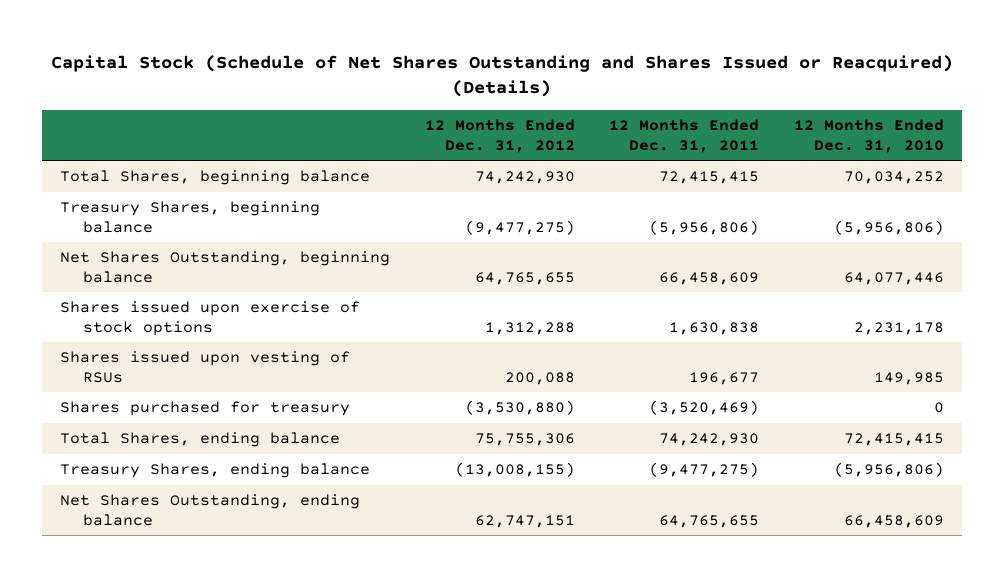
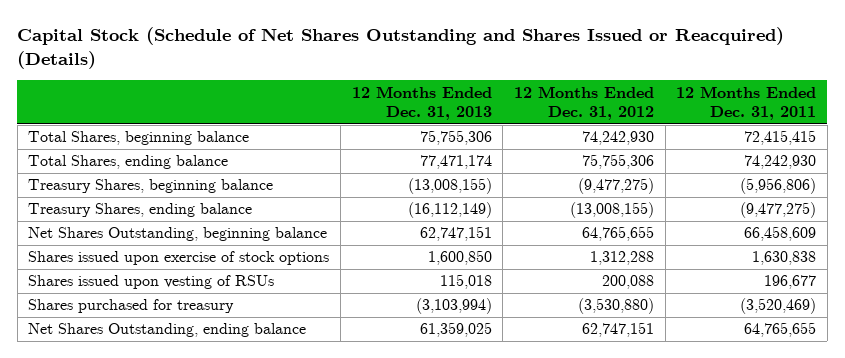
[794,119,945,153] 12 Months Ended Dec. 31, 2010 -> none
none -> [351,85,492,120] 12 Months Ended Dec. 31, 2013
[59,432,340,448] Total Shares, ending balance -> [28,155,229,170] Total Shares, ending balance
[59,463,370,479] Treasury Shares, ending balance -> [28,203,253,218] Treasury Shares, ending balance

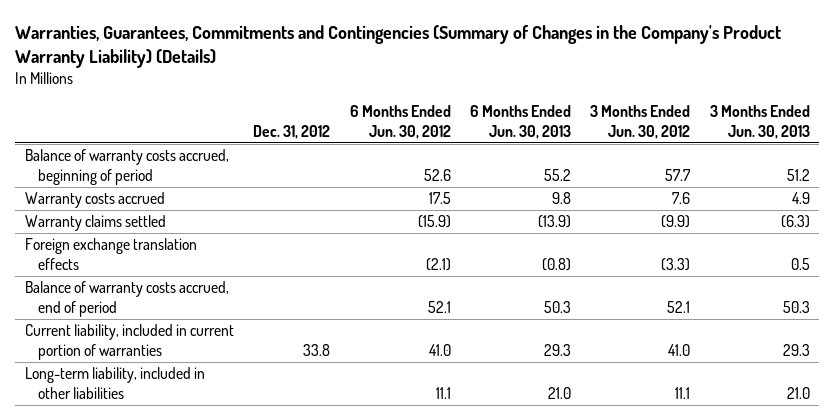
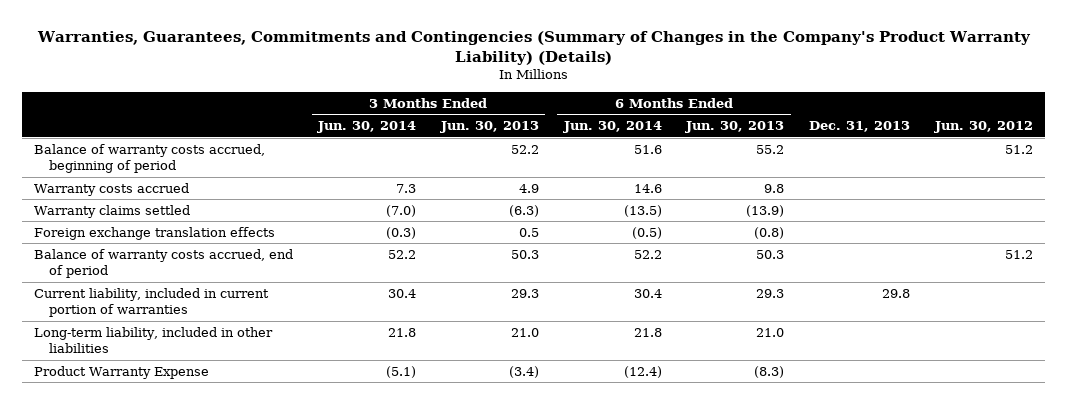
[253,124,331,139] Dec. 31, 2012 -> none
[349,105,451,139] 6 Months Ended Jun. 30, 2012 -> none
[590,105,691,139] 3 Months Ended Jun. 30, 2012 -> none
none -> [317,121,417,134] Jun. 30, 2014
none -> [562,121,662,134] Jun. 30, 2014
none -> [809,121,911,133] Dec. 31, 2013
none -> [934,121,1034,134] Jun. 30, 2012
[786,168,810,181] 51.2 -> [510,144,539,154] 52.2
none -> [34,365,210,379] Product Warranty Expense

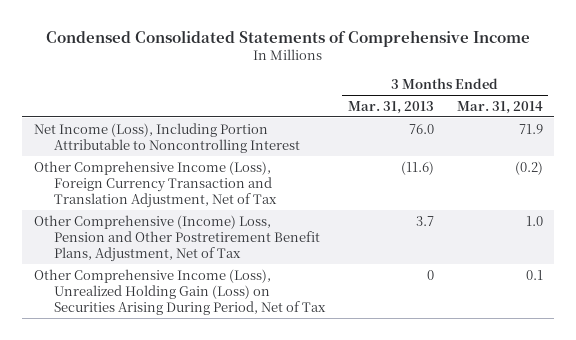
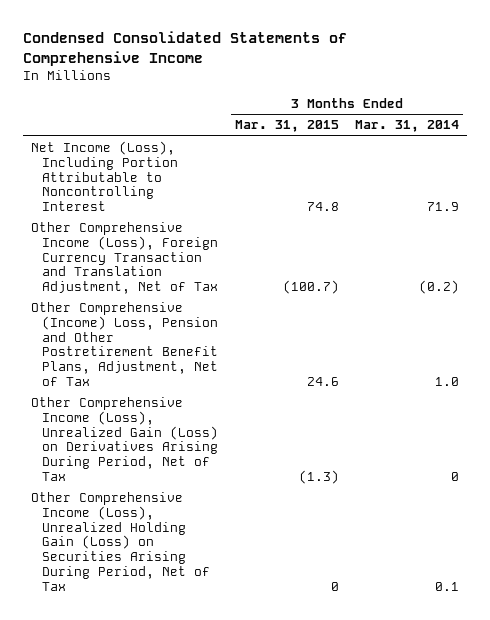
[348,100,435,114] Mar. 31, 2013 -> none
none -> [234,120,339,133] Mar. 31, 2015
none -> [31,397,219,481] Other Comprehensive Income (Loss), Unrealized Gain (Loss) on Derivatives Arising During Period, Net of Tax

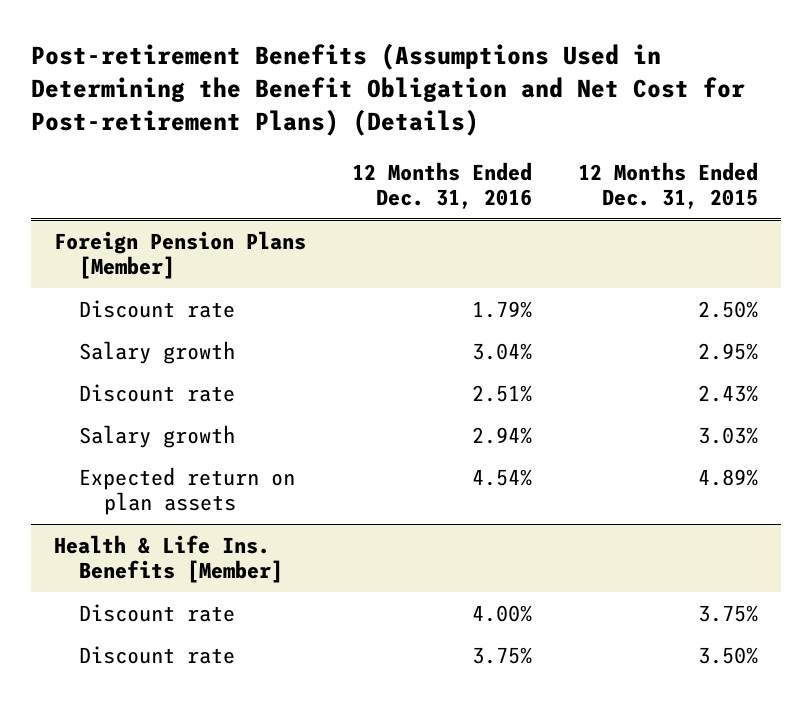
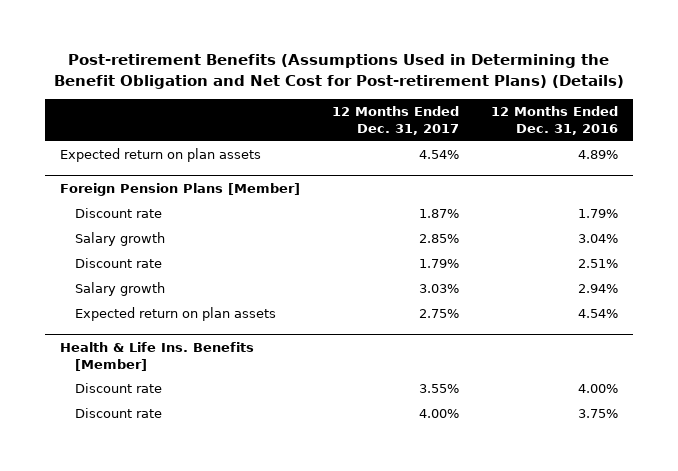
[577,161,758,210] 12 Months Ended Dec. 31, 2015 -> none
none -> [332,106,460,135] 12 Months Ended Dec. 31, 2017
none -> [60,148,262,163] Expected return on plan assets

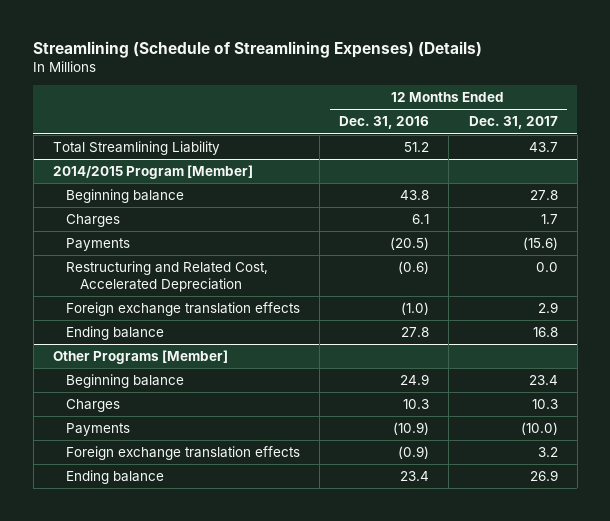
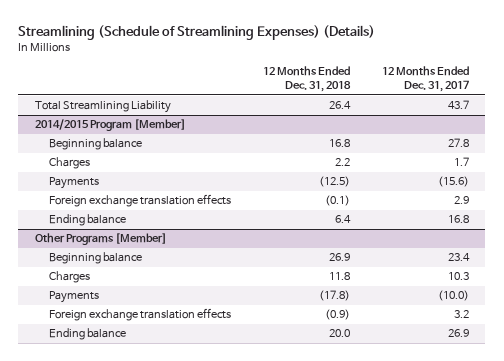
[339,116,430,130] Dec. 31, 2016 -> none
none -> [262,66,351,93] 12 Months Ended Dec. 31, 2018
[66,261,269,292] Restructuring and Related Cost, Accelerated Depreciation -> none

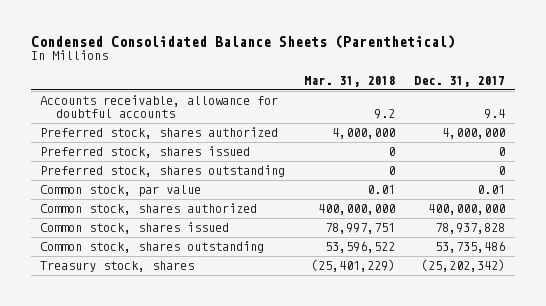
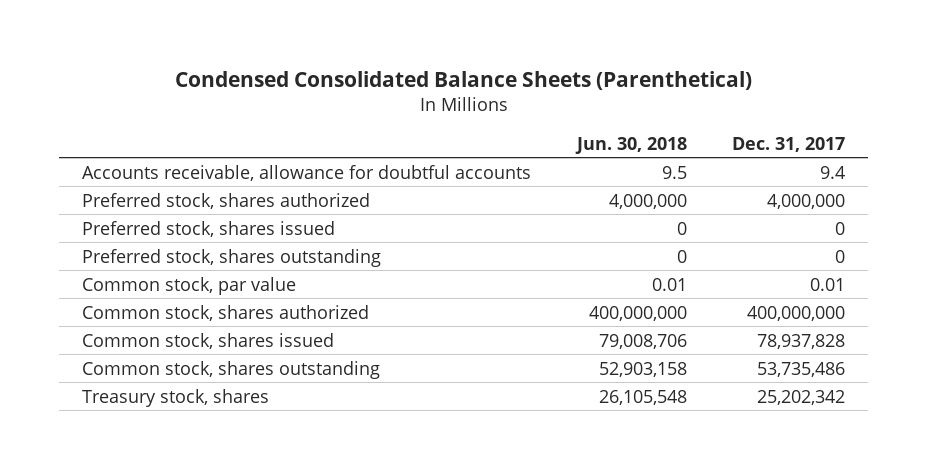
[304,75,396,87] Mar. 31, 2018 -> none
none -> [574,136,687,154] Jun. 30, 2018
[421,259,506,273] (25,202,342) -> [757,389,846,405] 25,202,342

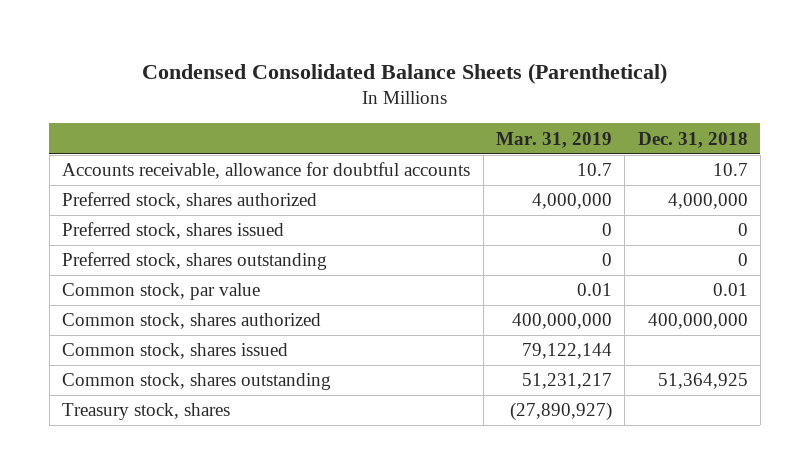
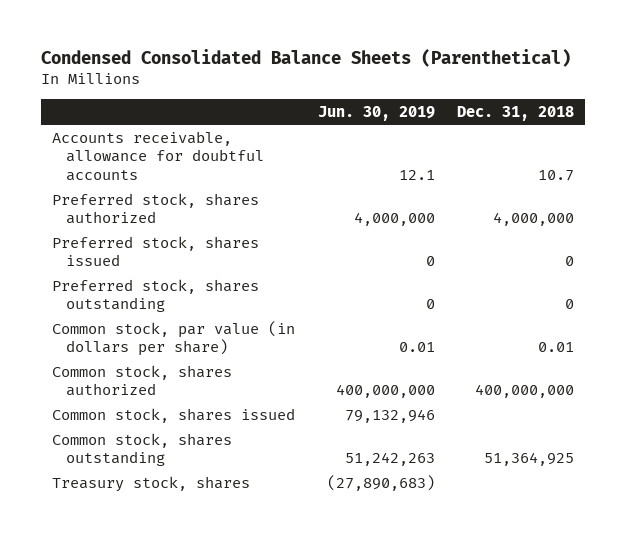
[495,131,612,148] Mar. 31, 2019 -> none
none -> [317,105,435,121] Jun. 30, 2019
[62,283,261,301] Common stock, par value -> [52,320,296,357] Common stock, par value (in dollars per share)

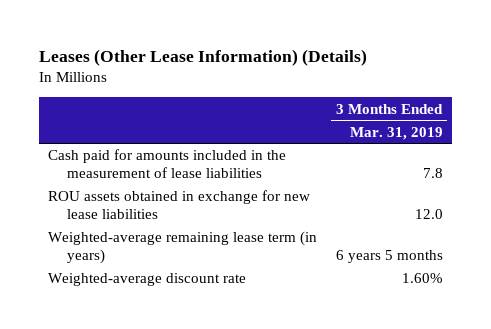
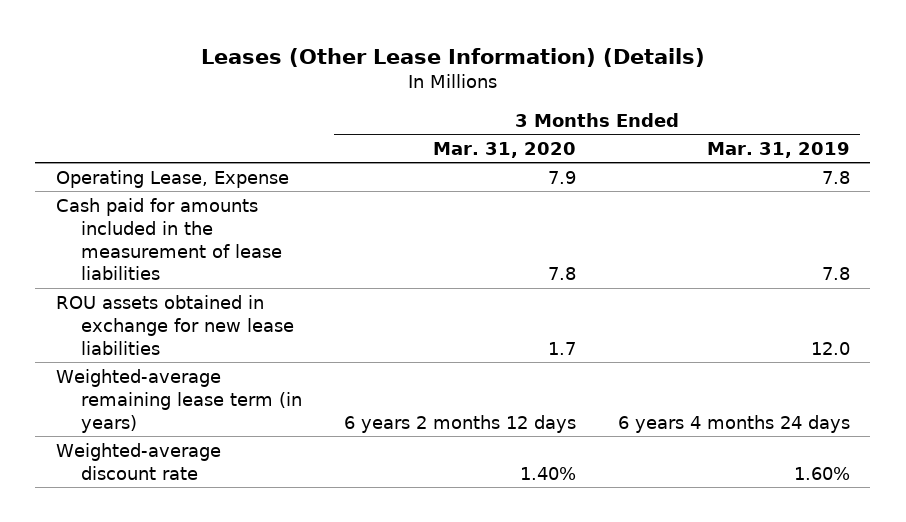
none -> [433,141,577,158] Mar. 31, 2020
none -> [56,169,290,188] Operating Lease, Expense
[335,250,443,264] 6 years 5 months -> [617,414,850,433] 6 years 4 months 24 days

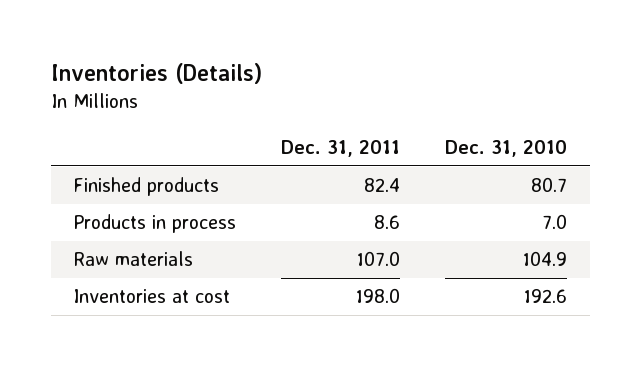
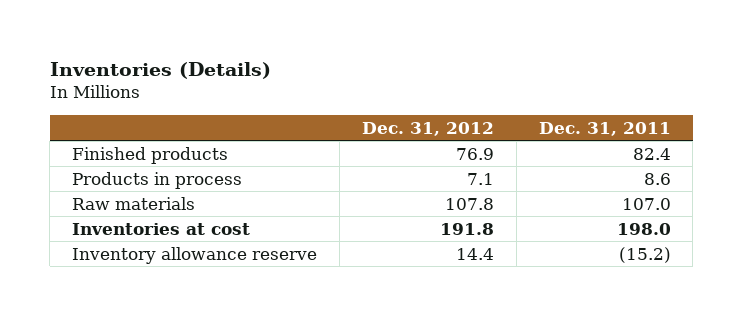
[445,139,568,157] Dec. 31, 2010 -> none
none -> [361,121,494,136] Dec. 31, 2012
none -> [72,246,318,264] Inventory allowance reserve

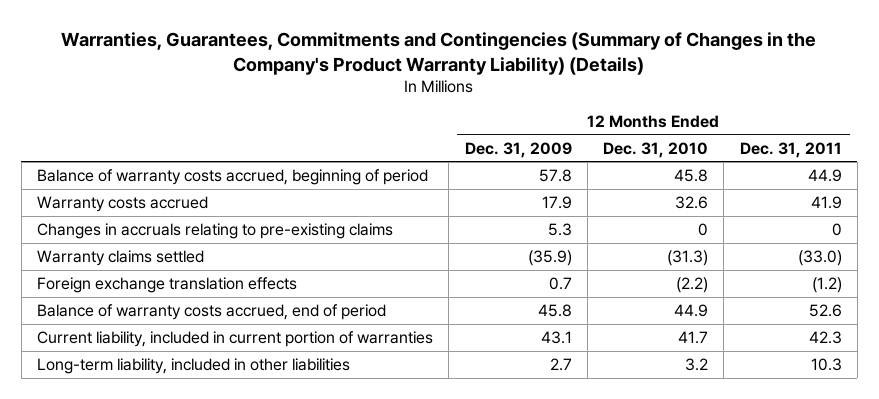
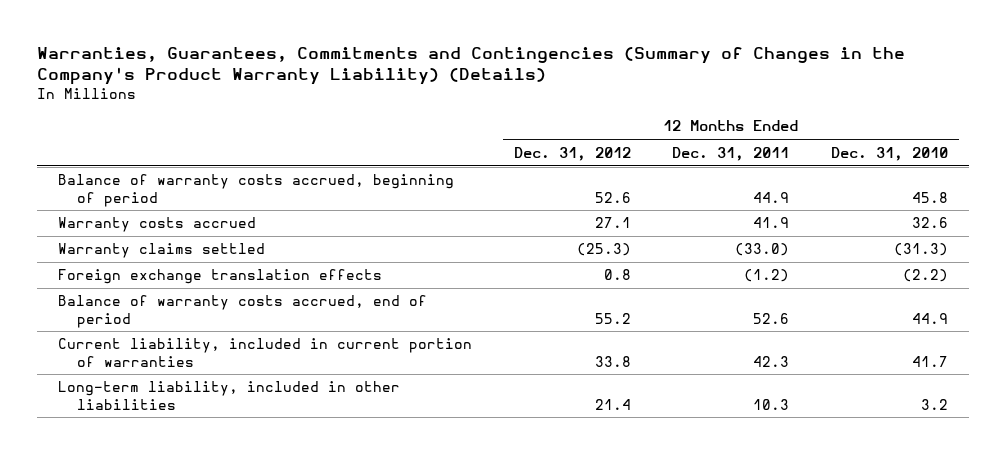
[464,141,572,158] Dec. 31, 2009 -> none
none -> [513,146,631,161] Dec. 31, 2012
[36,223,393,240] Changes in accruals relating to pre-existing claims -> none

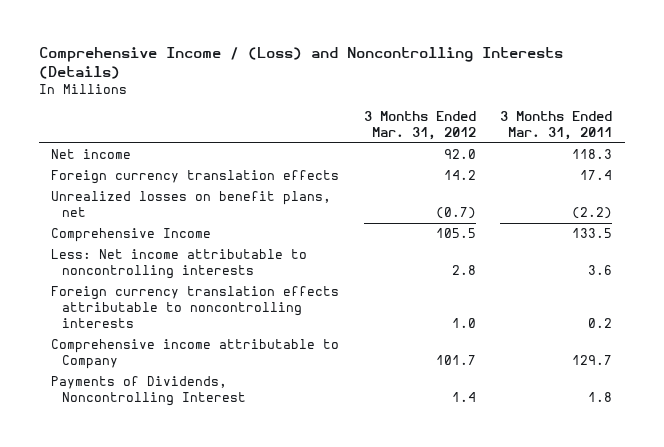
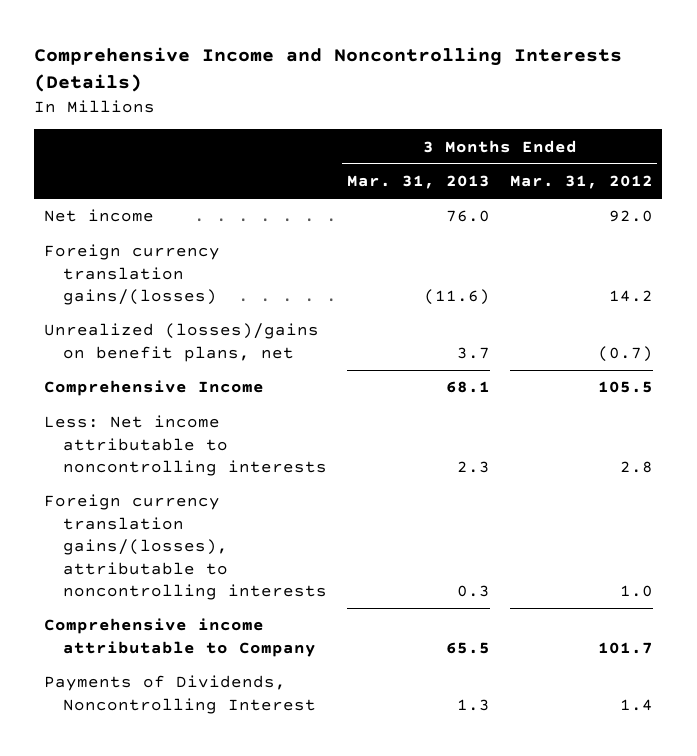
[39,47,564,80] Comprehensive Income / (Loss) and Noncontrolling Interests (Details) -> [34,47,623,93] Comprehensive Income and Noncontrolling Interests (Details)
[500,111,613,140] 3 Months Ended Mar. 31, 2011 -> none
none -> [346,175,490,190] Mar. 31, 2013
[51,170,340,185] Foreign currency translation effects -> [44,244,221,306] Foreign currency translation gains/(losses)
[51,191,332,217] Unrealized losses on benefit plans, net -> [44,323,320,362] Unrealized (losses)/gains on benefit plans, net
[51,286,340,328] Foreign currency translation effects attributable to noncontrolling interests -> [44,494,327,601] Foreign currency translation gains/(losses), attributable to noncontrolling interests

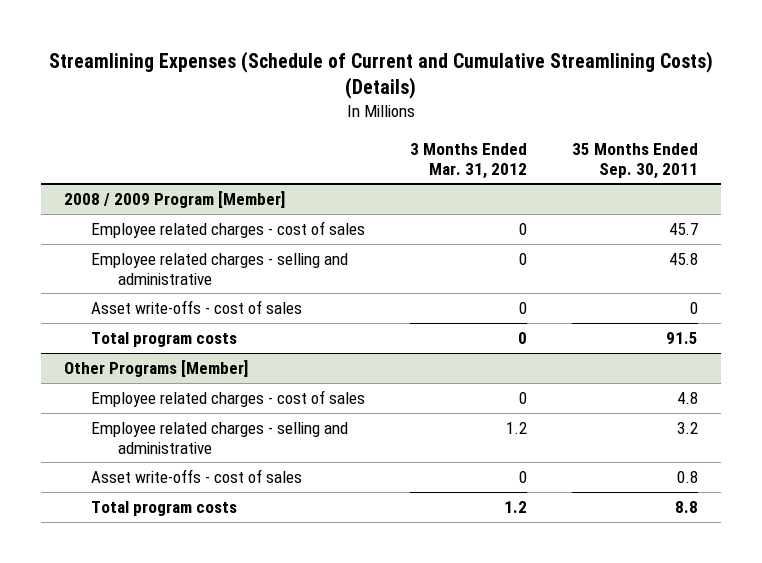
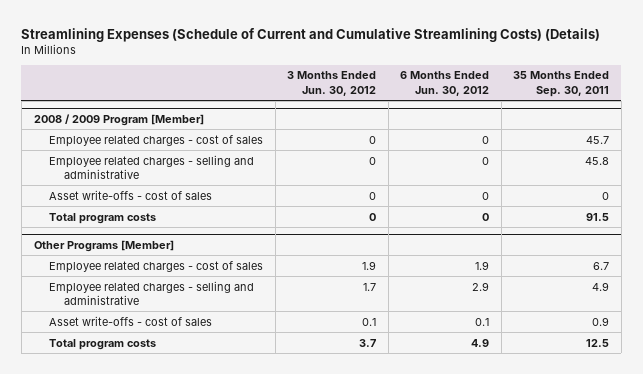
[410,142,528,179] 3 Months Ended Mar. 31, 2012 -> none
none -> [287,71,377,96] 3 Months Ended Jun. 30, 2012
none -> [400,71,490,96] 6 Months Ended Jun. 30, 2012
[677,391,699,404] 4.8 -> [593,261,610,270] 6.7
[677,421,699,434] 3.2 -> [592,281,610,291] 4.9
[677,470,699,483] 0.8 -> [592,316,610,326] 0.9
[675,500,699,513] 8.8 -> [586,338,610,347] 12.5

